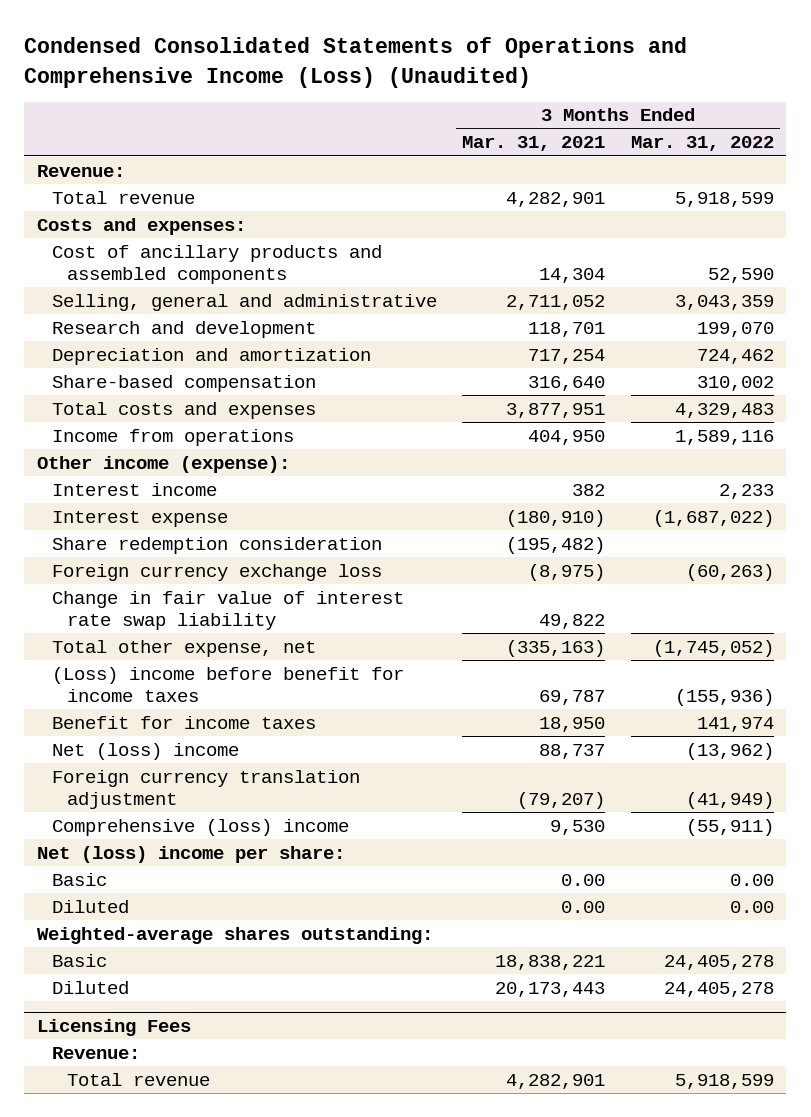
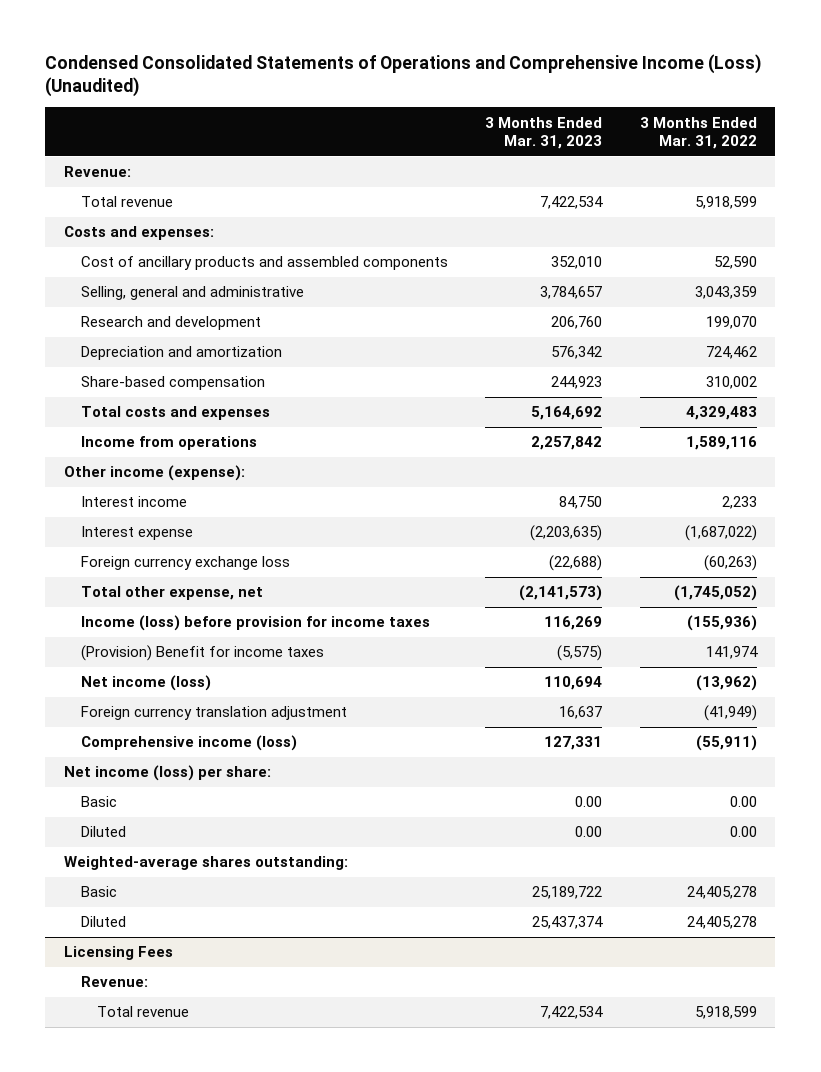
[462,136,606,152] Mar. 31, 2021 -> none
none -> [485,116,603,150] 3 Months Ended Mar. 31, 2023
[52,536,383,554] Share redemption consideration -> none
[52,590,405,630] Change in fair value of interest rate swap liability -> none
[52,666,405,702] (Loss) income before benefit for income taxes -> [80,615,430,632] Income (loss) before provision for income taxes
[52,715,317,729] Benefit for income taxes -> [80,645,324,662] (Provision) Benefit for income taxes
[52,742,240,760] Net (loss) income -> [80,675,211,692] Net income (loss)
[52,818,350,836] Comprehensive (loss) income -> [80,735,297,752] Comprehensive income (loss)
[36,845,345,863] Net (loss) income per share: -> [63,765,271,782] Net income (loss) per share:

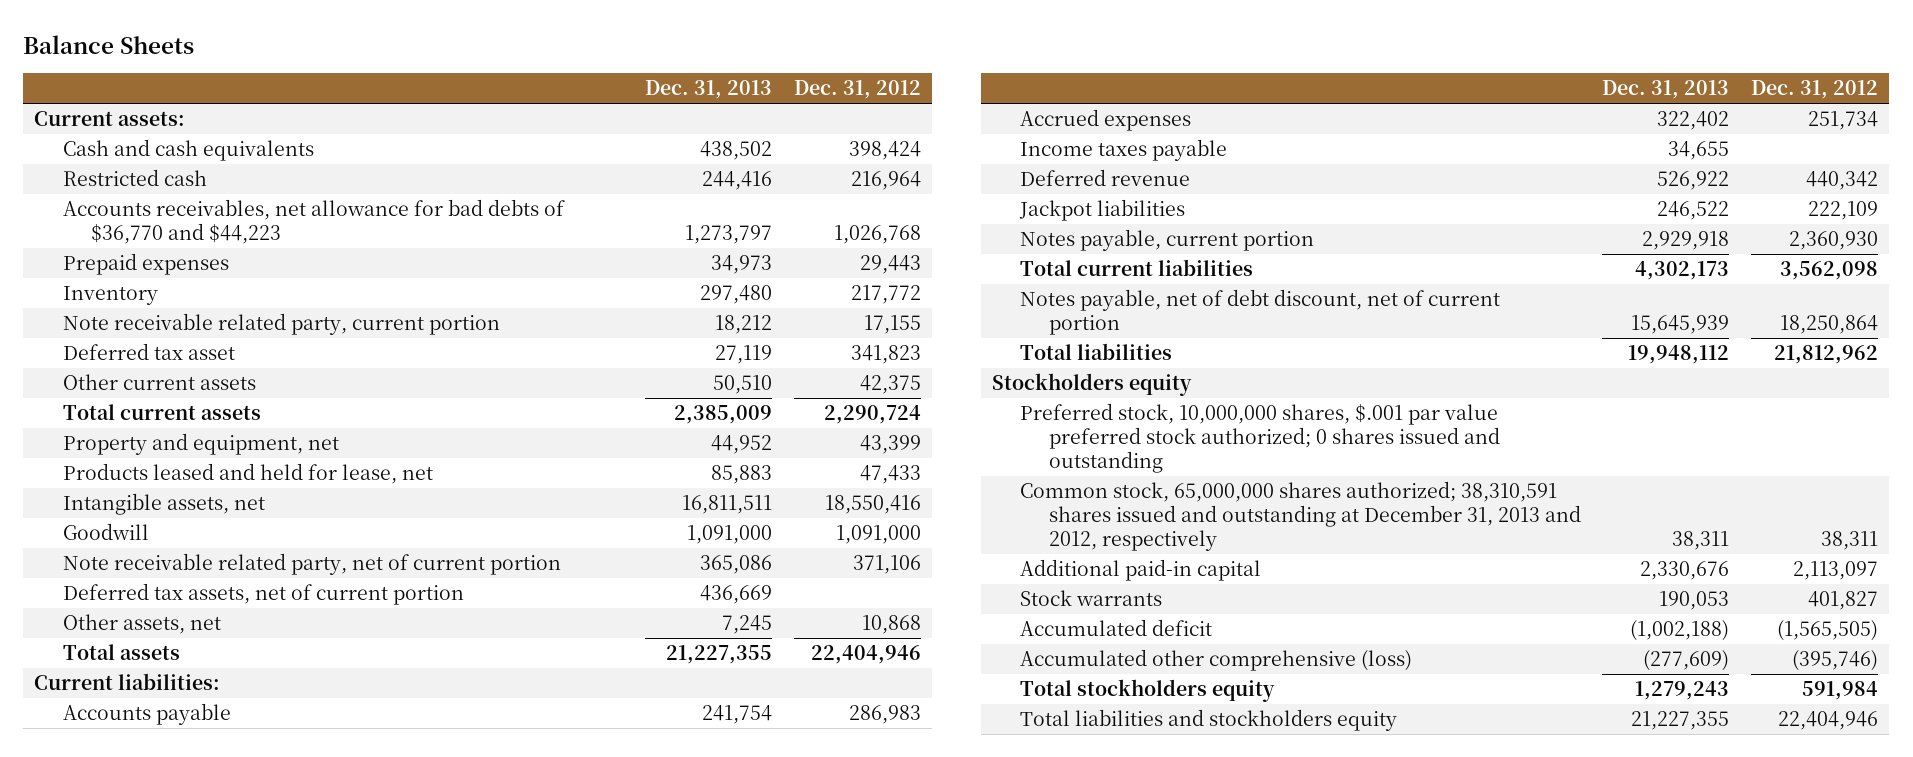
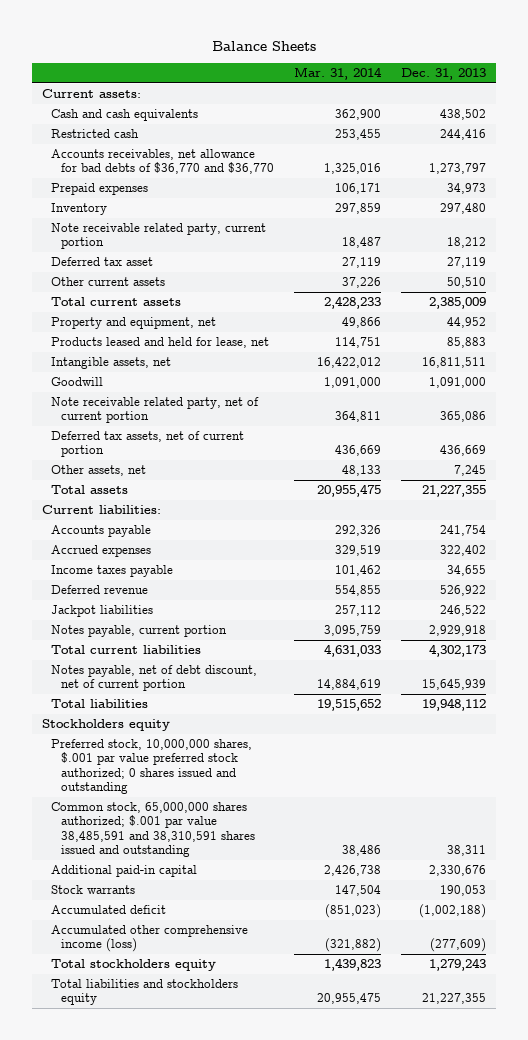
[793,80,921,100] Dec. 31, 2012 -> none
none -> [294,67,383,81] Mar. 31, 2014
[62,198,565,245] Accounts receivables, net allowance for bad debts of $36,770 and $44,223 -> [51,149,275,175] Accounts receivables, net allowance for bad debts of $36,770 and $36,770
[1020,480,1581,552] Common stock, 65,000,000 shares authorized; 38,310,591 shares issued and outstanding at December 31, 2013 and 2012, respectively -> [51,802,256,857] Common stock, 65,000,000 shares authorized; $.001 par value 38,485,591 and 38,310,591 shares issued and outstanding
[1020,648,1413,671] Accumulated other comprehensive (loss) -> [51,925,249,953] Accumulated other comprehensive income (loss)

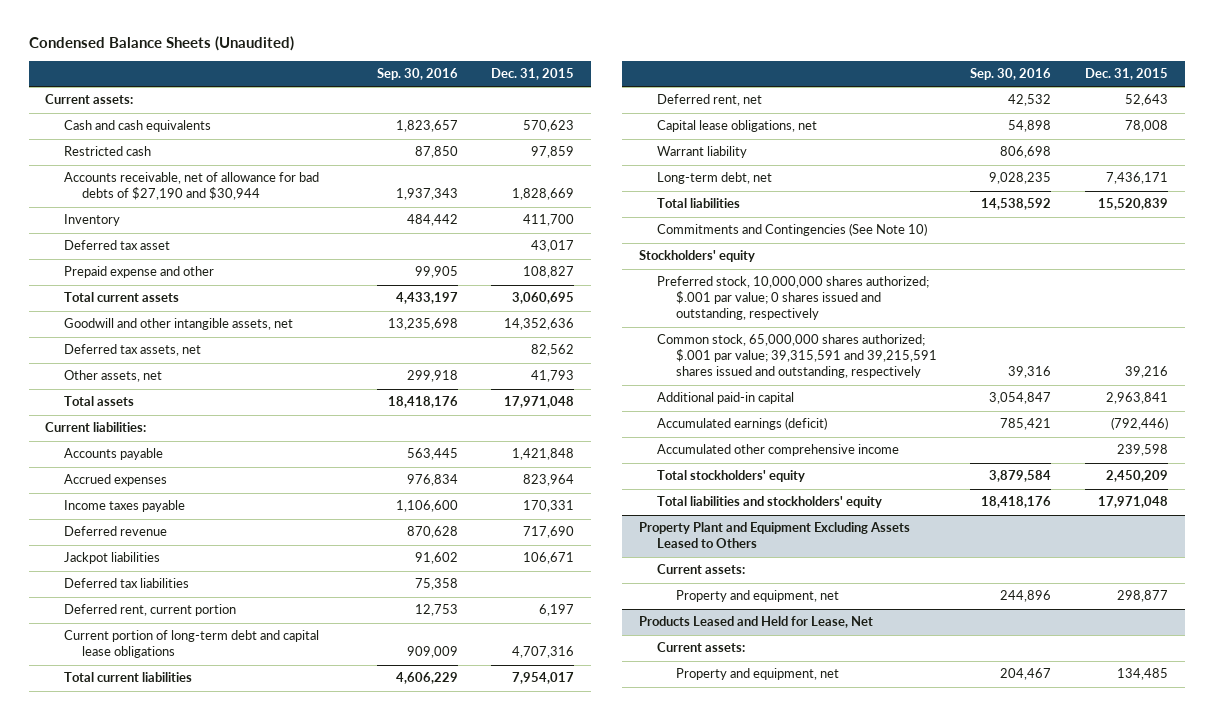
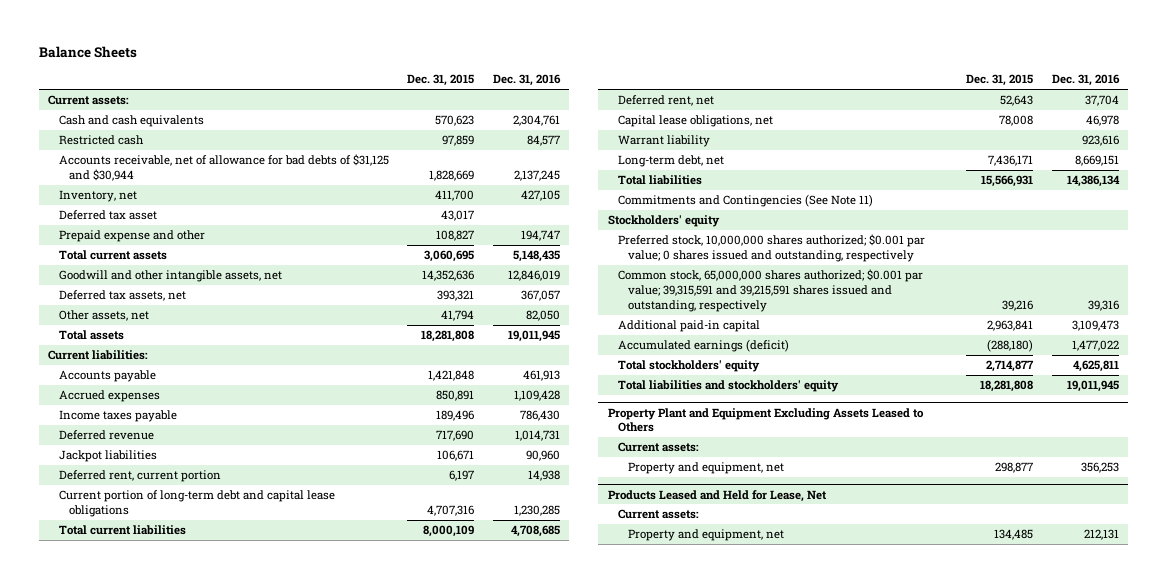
[28,35,294,51] Condensed Balance Sheets (Unaudited) -> [39,46,138,59] Balance Sheets
[376,67,458,80] Sep. 30, 2016 -> none
none -> [492,74,561,87] Dec. 31, 2016
[63,172,319,201] Accounts receivable, net of allowance for bad debts of $27,190 and $30,944 -> [58,154,389,182] Accounts receivable, net of allowance for bad debts of $31,125 and $30,944
[63,214,120,227] Inventory -> [58,190,137,203] Inventory, net
[531,344,575,357] 82,562 -> [437,290,475,302] 393,321
[531,370,575,383] 41,793 -> [441,310,475,322] 41,794
[504,396,575,409] 17,971,048 -> [421,330,475,343] 18,281,808
[523,474,575,487] 823,964 -> [436,390,475,402] 850,891
[523,500,575,513] 170,331 -> [436,410,475,422] 189,496
[63,578,189,589] Deferred tax liabilities -> none
[512,672,575,685] 7,954,017 -> [423,525,475,538] 8,000,109
[1097,198,1168,211] 15,520,839 -> [981,175,1034,188] 15,566,931
[657,223,928,237] Commitments and Contingencies (See Note 10) -> [617,194,873,208] Commitments and Contingencies (See Note 11)
[657,276,930,321] Preferred stock, 10,000,000 shares authorized; $.001 par value; 0 shares issued and outstanding, respectively -> [617,234,925,263] Preferred stock, 10,000,000 shares authorized; $0.001 par value; 0 shares issued and outstanding, respectively
[657,334,937,379] Common stock, 65,000,000 shares authorized; $.001 par value; 39,315,591 and 39,215,591 shares issued and outstanding, respectively -> [617,269,923,312] Common stock, 65,000,000 shares authorized; $0.001 par value; 39,315,591 and 39,215,591 shares issued and outstanding, respectively
[657,444,900,457] Accumulated other comprehensive income -> none
[1110,417,1168,431] (792,446) -> [987,339,1034,353] (288,180)
[1105,470,1168,483] 2,450,209 -> [986,360,1035,373] 2,714,877
[1097,496,1168,509] 17,971,048 -> [980,380,1034,393] 18,281,808

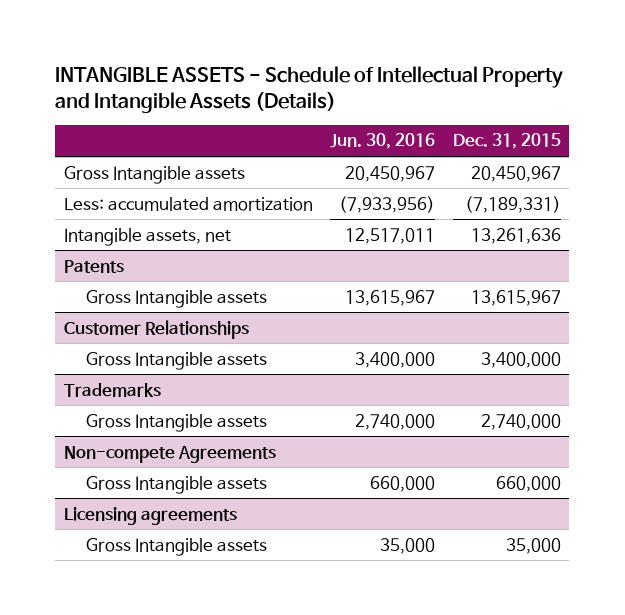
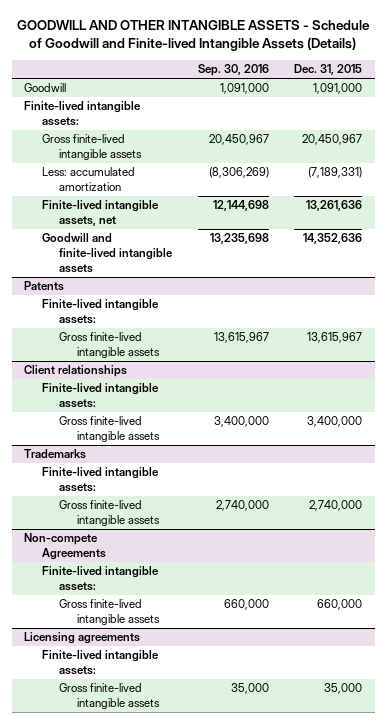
[55,65,564,113] INTANGIBLE ASSETS - Schedule of Intellectual Property and Intangible Assets (Details) -> [17,19,371,52] GOODWILL AND OTHER INTANGIBLE ASSETS - Schedule of Goodwill and Finite-lived Intangible Assets (Details)
[330,133,436,150] Jun. 30, 2016 -> none
none -> [197,64,269,77] Sep. 30, 2016
none -> [24,83,67,93] Goodwill
none -> [24,101,142,127] Finite-lived intangible assets:
[64,165,246,184] Gross Intangible assets -> [41,134,143,161] Gross finite-lived intangible assets
[64,227,232,246] Intangible assets, net -> [41,200,159,227] Finite-lived intangible assets, net
none -> [41,233,174,273] Goodwill and finite-lived intangible assets
none -> [41,299,159,325] Finite-lived intangible assets:
[86,289,268,308] Gross Intangible assets -> [59,332,160,359] Gross finite-lived intangible assets
[64,319,250,339] Customer Relationships -> [24,365,128,378] Client relationships
none -> [41,383,159,409] Finite-lived intangible assets:
[86,351,268,370] Gross Intangible assets -> [59,416,160,443] Gross finite-lived intangible assets
none -> [41,467,159,493] Finite-lived intangible assets:
[86,413,268,432] Gross Intangible assets -> [59,500,160,527] Gross finite-lived intangible assets
none -> [41,566,159,592] Finite-lived intangible assets:
[86,475,268,494] Gross Intangible assets -> [59,599,160,626] Gross finite-lived intangible assets
none -> [41,650,159,676] Finite-lived intangible assets:
[86,537,268,556] Gross Intangible assets -> [59,683,160,710] Gross finite-lived intangible assets

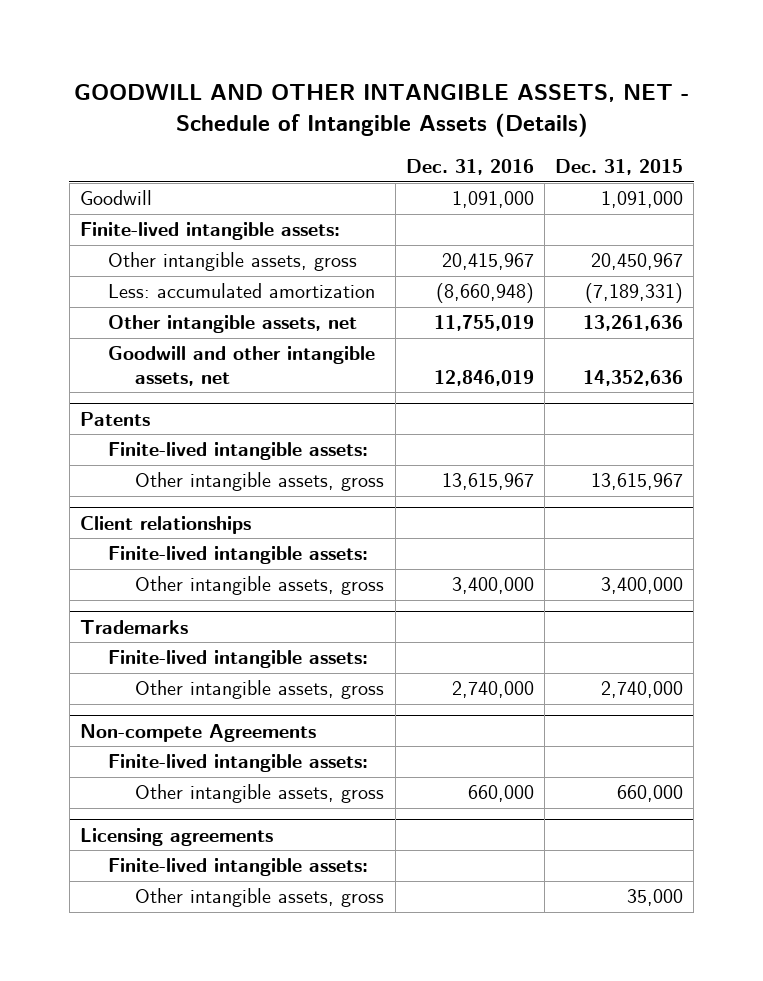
[17,19,371,52] GOODWILL AND OTHER INTANGIBLE ASSETS - Schedule of Goodwill and Finite-lived Intangible Assets (Details) -> [73,84,689,137] GOODWILL AND OTHER INTANGIBLE ASSETS, NET - Schedule of Intangible Assets (Details)
[197,64,269,77] Sep. 30, 2016 -> none
none -> [405,159,534,176] Dec. 31, 2016
[41,134,143,161] Gross finite-lived intangible assets -> [107,252,357,272] Other intangible assets, gross
[41,200,159,227] Finite-lived intangible assets, net -> [107,315,357,334] Other intangible assets, net
[41,233,174,273] Goodwill and finite-lived intangible assets -> [107,346,375,386] Goodwill and other intangible assets, net
[59,332,160,359] Gross finite-lived intangible assets -> [135,472,385,492] Other intangible assets, gross
[59,416,160,443] Gross finite-lived intangible assets -> [135,576,385,596] Other intangible assets, gross
[59,500,160,527] Gross finite-lived intangible assets -> [135,680,385,700] Other intangible assets, gross
[59,599,160,626] Gross finite-lived intangible assets -> [135,784,385,804] Other intangible assets, gross
[59,683,160,710] Gross finite-lived intangible assets -> [135,888,385,908] Other intangible assets, gross

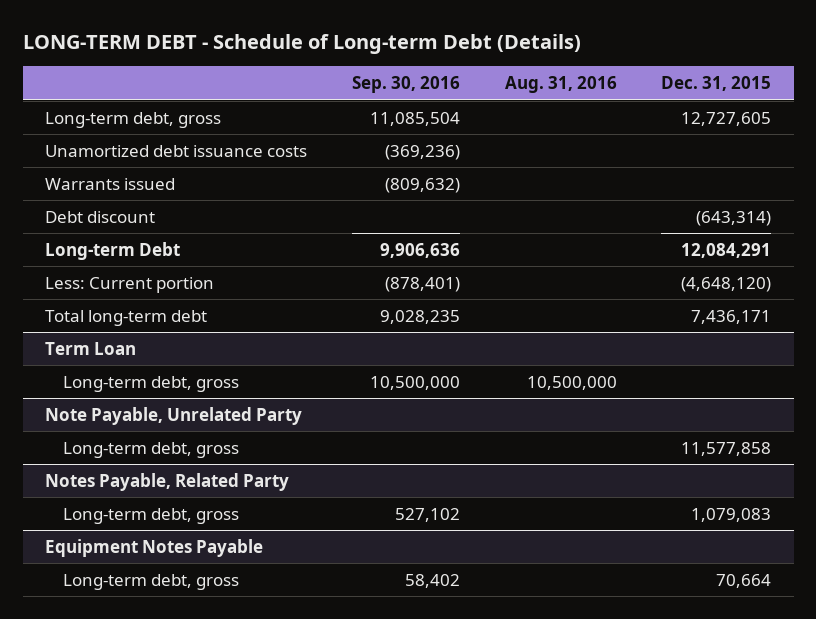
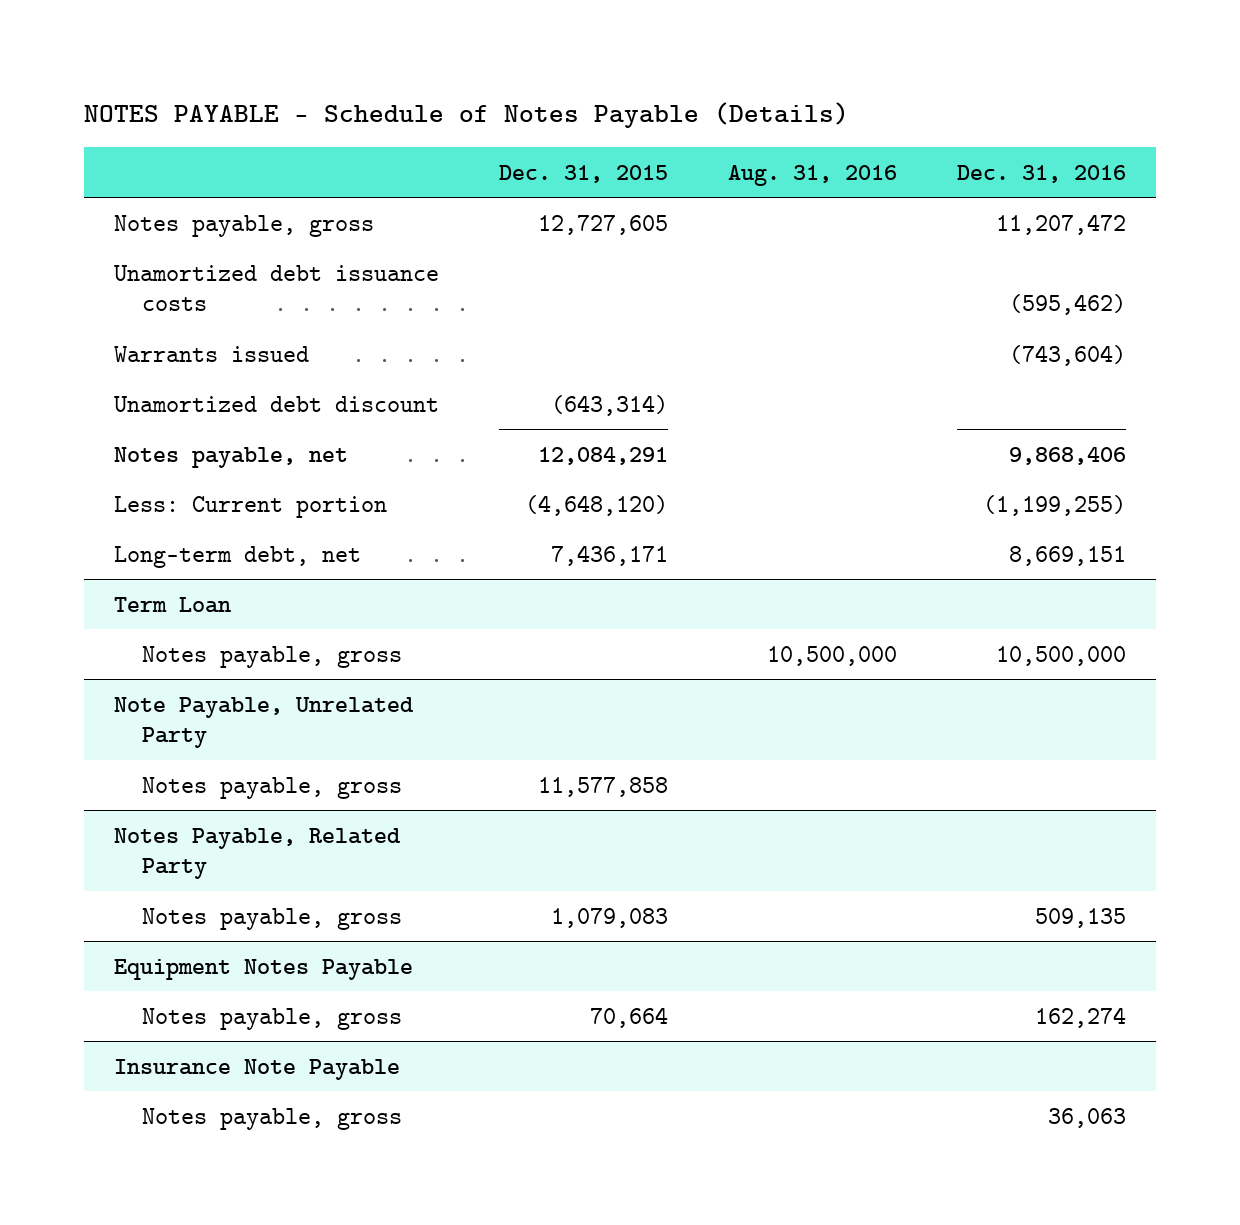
[22,34,581,55] LONG-TERM DEBT - Schedule of Long-term Debt (Details) -> [84,102,850,129] NOTES PAYABLE - Schedule of Notes Payable (Details)
[351,76,460,94] Sep. 30, 2016 -> none
none -> [956,164,1126,183] Dec. 31, 2016
[44,111,221,128] Long-term debt, gross -> [114,214,375,237] Notes payable, gross
[44,210,155,223] Debt discount -> [114,395,440,412] Unamortized debt discount
[44,241,180,260] Long-term Debt -> [114,446,349,468] Notes payable, net
[44,309,207,326] Total long-term debt -> [114,545,362,568] Long-term debt, net
[63,375,240,392] Long-term debt, gross -> [142,645,403,668] Notes payable, gross
[63,441,240,458] Long-term debt, gross -> [142,776,403,799] Notes payable, gross
[63,507,240,524] Long-term debt, gross -> [142,907,403,930] Notes payable, gross
[63,573,240,590] Long-term debt, gross -> [142,1007,403,1030] Notes payable, gross
none -> [114,1058,401,1080] Insurance Note Payable
none -> [142,1107,403,1130] Notes payable, gross

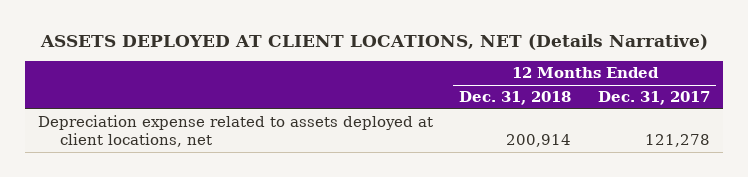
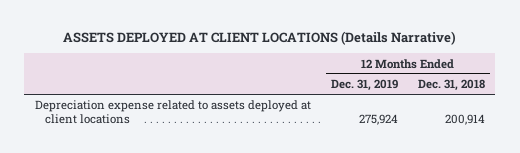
[39,33,708,50] ASSETS DEPLOYED AT CLIENT LOCATIONS, NET (Details Narrative) -> [62,30,456,45] ASSETS DEPLOYED AT CLIENT LOCATIONS (Details Narrative)
[597,91,710,106] Dec. 31, 2017 -> none
none -> [330,79,398,92] Dec. 31, 2019
[37,115,433,148] Depreciation expense related to assets deployed at client locations, net -> [34,100,311,124] Depreciation expense related to assets deployed at client locations

